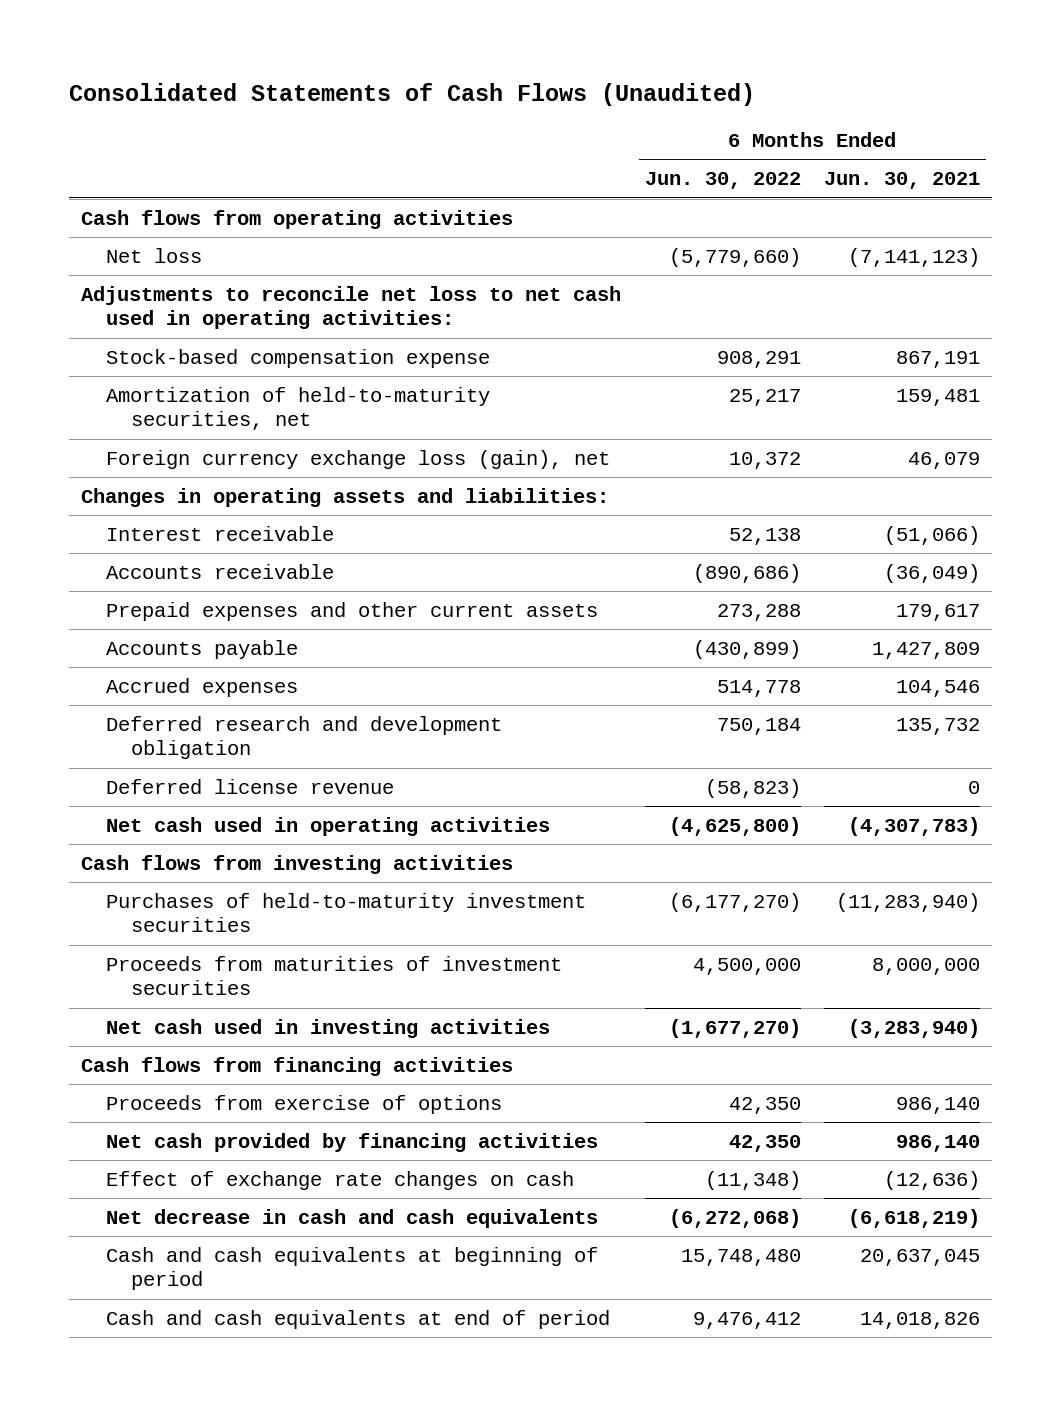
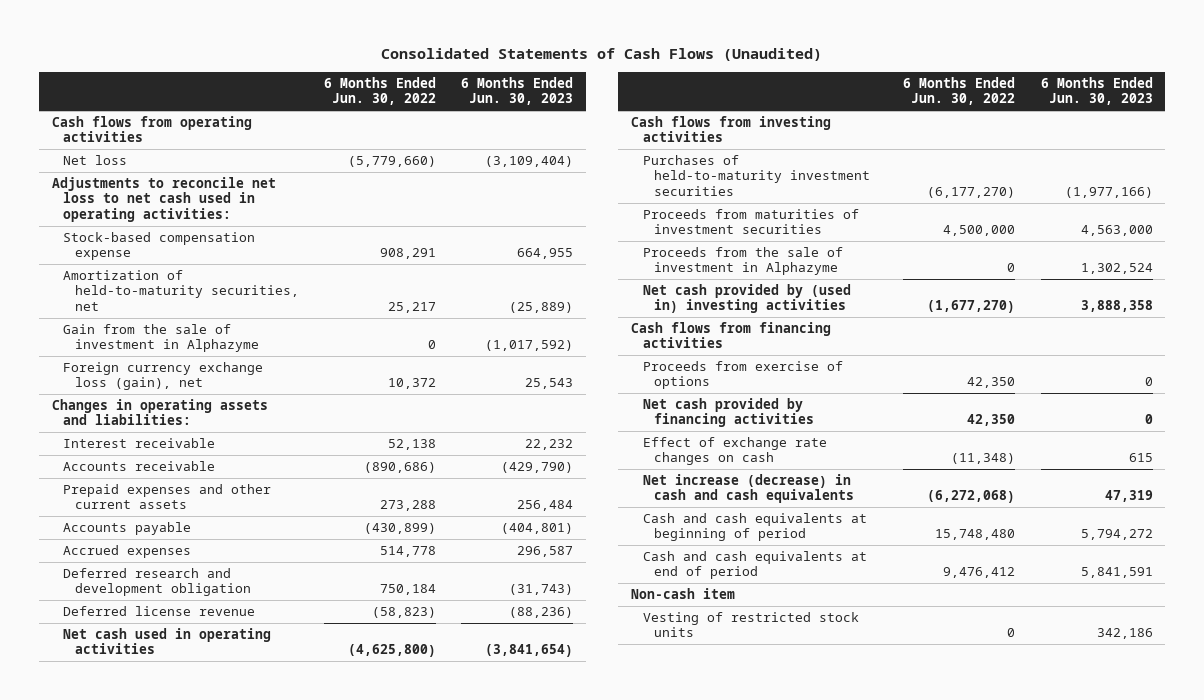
[824,172,981,190] Jun. 30, 2021 -> none
none -> [461,77,574,106] 6 Months Ended Jun. 30, 2023
none -> [63,324,259,353] Gain from the sale of investment in Alphazyme
none -> [642,247,843,276] Proceeds from the sale of investment in Alphazyme
[105,1018,550,1038] Net cash used in investing activities -> [642,284,851,314] Net cash provided by (used in) investing activities
[105,1208,598,1228] Net decrease in cash and cash equivalents -> [642,474,855,504] Net increase (decrease) in cash and cash equivalents
none -> [630,588,735,600] Non-cash item
none -> [642,612,859,638] Vesting of restricted stock units

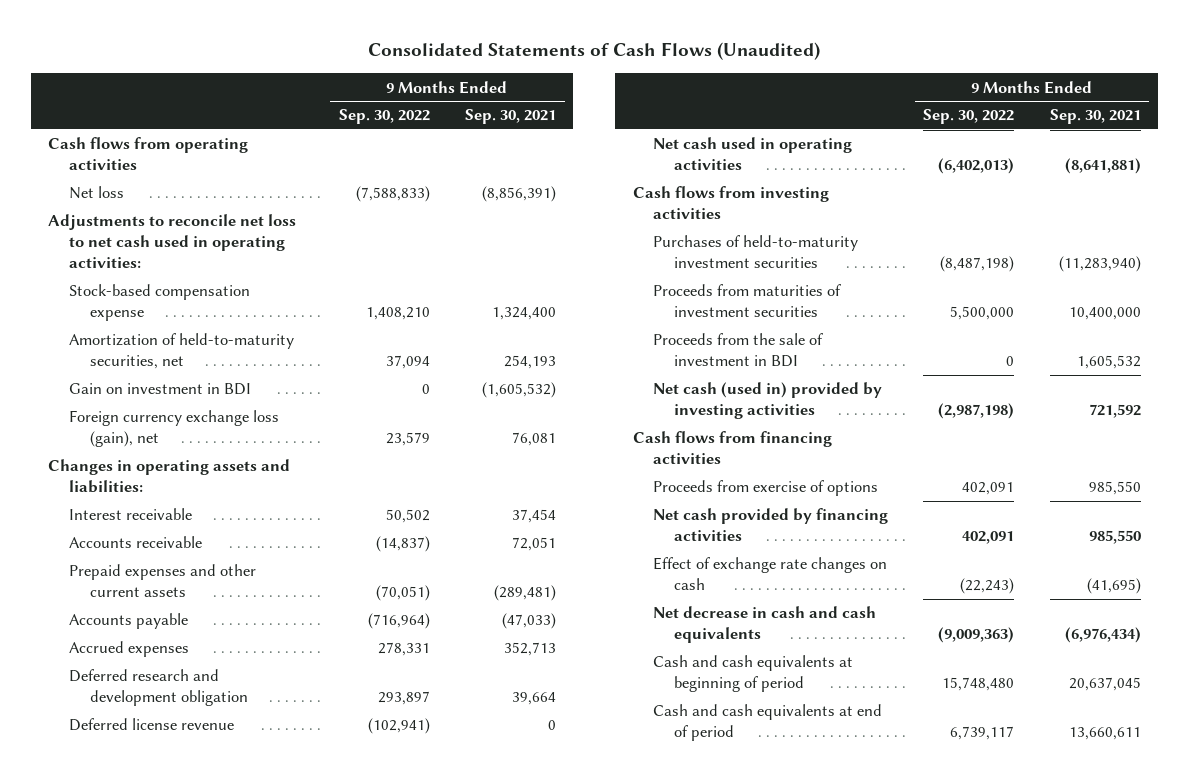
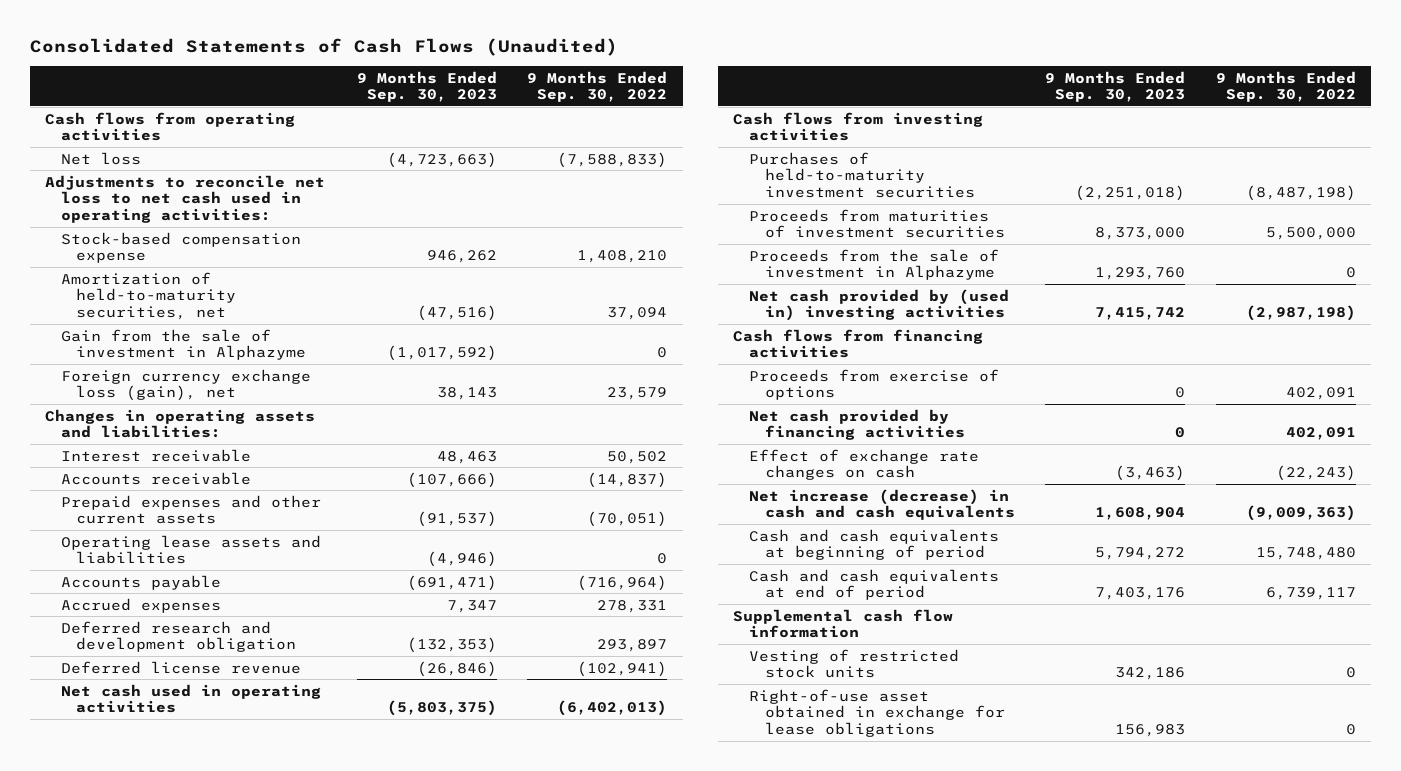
[464,109,556,125] Sep. 30, 2021 -> none
none -> [356,70,497,103] 9 Months Ended Sep. 30, 2023
[68,383,251,396] Gain on investment in BDI -> none
none -> [60,328,307,361] Gain from the sale of investment in Alphazyme
none -> [60,534,321,565] Operating lease assets and liabilities
[653,333,824,368] Proceeds from the sale of investment in BDI -> [749,248,1000,281] Proceeds from the sale of investment in Alphazyme
[653,382,883,420] Net cash (used in) provided by investing activities -> [749,288,1010,322] Net cash provided by (used in) investing activities
[653,606,877,644] Net decrease in cash and cash equivalents -> [749,488,1015,521] Net increase (decrease) in cash and cash equivalents
none -> [733,608,954,639] Supplemental cash flow information
none -> [749,648,960,679] Vesting of restricted stock units
none -> [749,688,1005,737] Right-of-use asset obtained in exchange for lease obligations

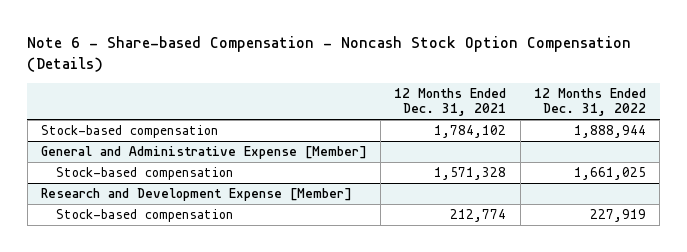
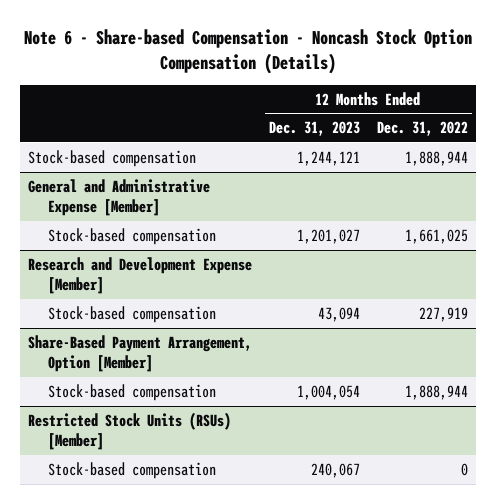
[394,87,507,117] 12 Months Ended Dec. 31, 2021 -> none
none -> [268,121,360,137] Dec. 31, 2023
none -> [27,334,252,372] Share-Based Payment Arrangement, Option [Member]
none -> [48,383,217,401] Stock-based compensation
none -> [27,411,231,450] Restricted Stock Units (RSUs) [Member]
none -> [48,461,217,479] Stock-based compensation

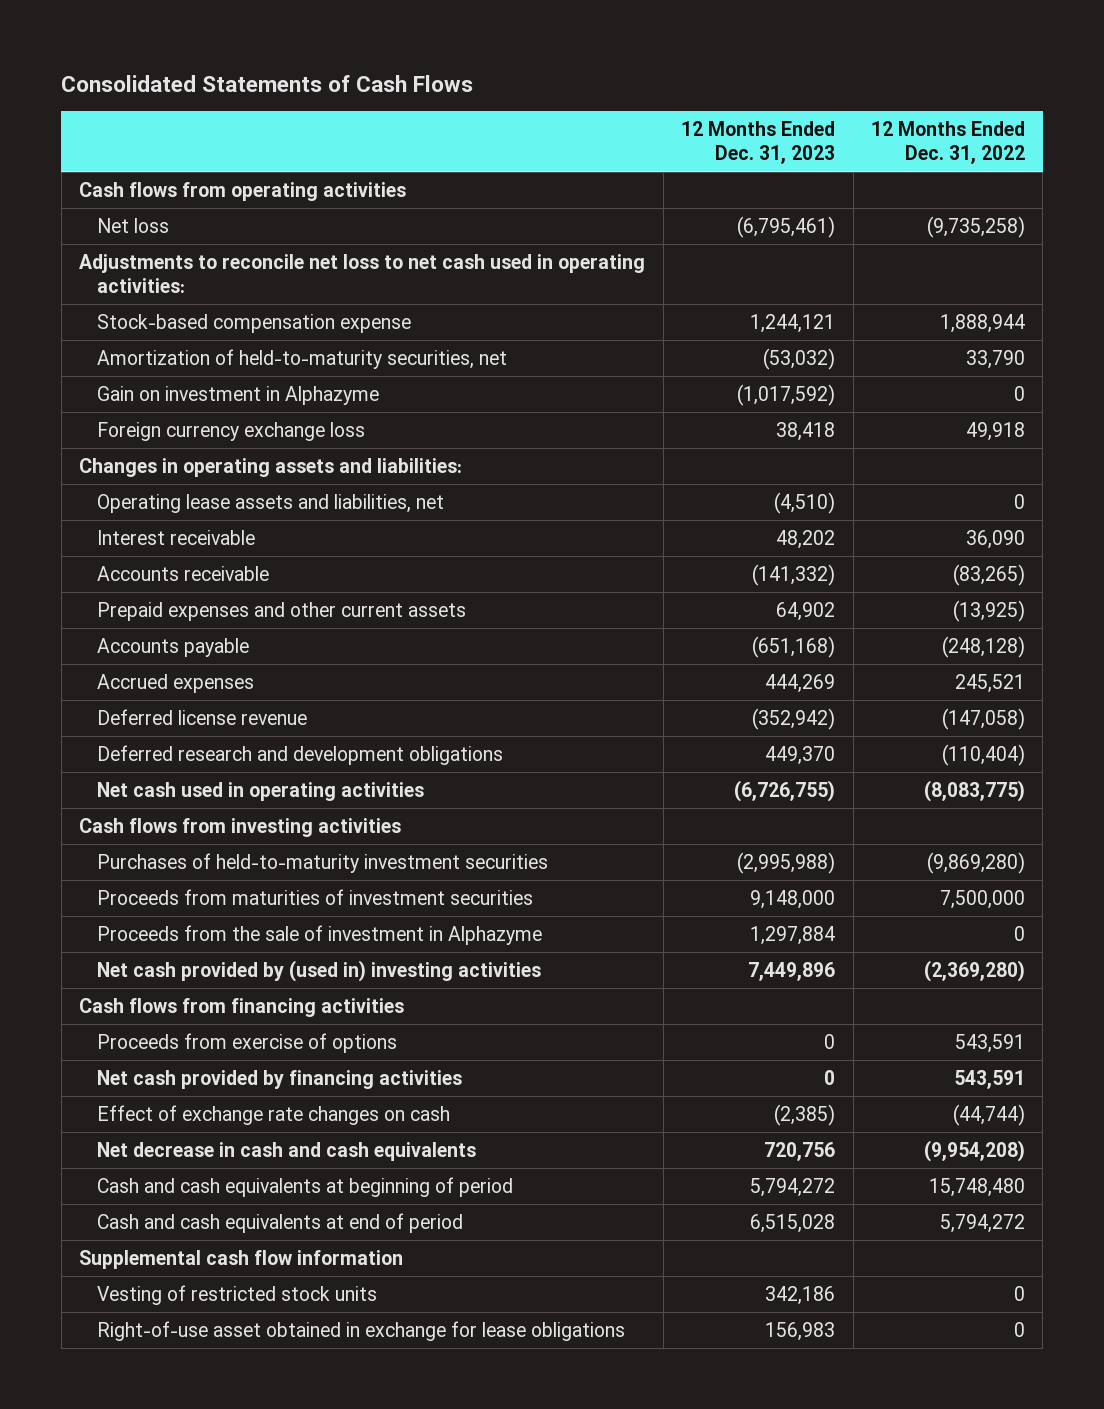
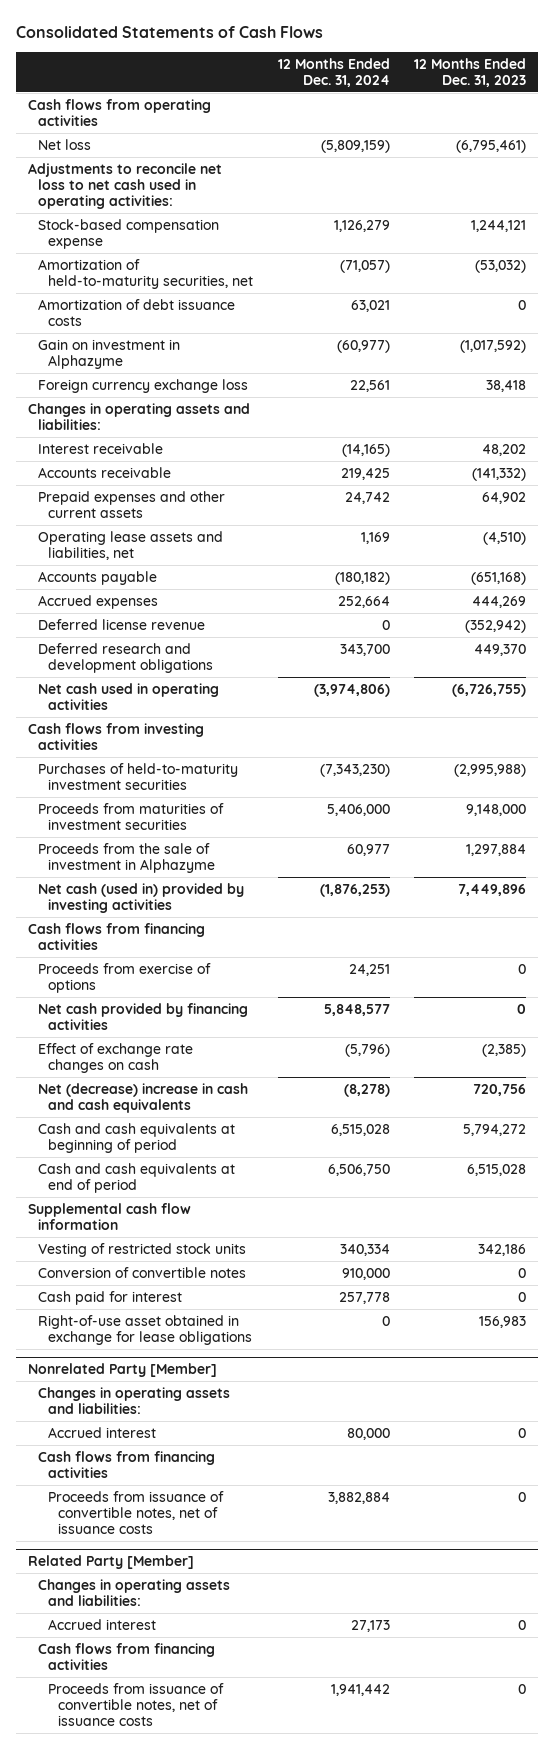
[870,121,1025,165] 12 Months Ended Dec. 31, 2022 -> none
none -> [277,57,390,87] 12 Months Ended Dec. 31, 2024
none -> [38,299,236,327] Amortization of debt issuance costs
[96,494,444,514] Operating lease assets and liabilities, net -> [38,531,224,561] Operating lease assets and liabilities, net
[96,960,541,983] Net cash provided by (used in) investing activities -> [38,883,245,914] Net cash (used in) provided by investing activities
[96,1142,476,1162] Net decrease in cash and cash equivalents -> [38,1083,249,1114] Net (decrease) increase in cash and cash equivalents
none -> [38,1267,247,1279] Conversion of convertible notes
none -> [38,1291,183,1306] Cash paid for interest
none -> [28,1363,218,1378] Nonrelated Party [Member]
none -> [38,1387,231,1415] Changes in operating assets and liabilities:
none -> [48,1427,157,1439] Accrued interest
none -> [38,1451,216,1479] Cash flows from financing activities
none -> [48,1491,225,1535] Proceeds from issuance of convertible notes, net of issuance costs
none -> [28,1555,195,1570] Related Party [Member]
none -> [38,1579,231,1607] Changes in operating assets and liabilities:
none -> [48,1619,157,1631] Accrued interest
none -> [38,1643,216,1671] Cash flows from financing activities
none -> [48,1683,225,1727] Proceeds from issuance of convertible notes, net of issuance costs

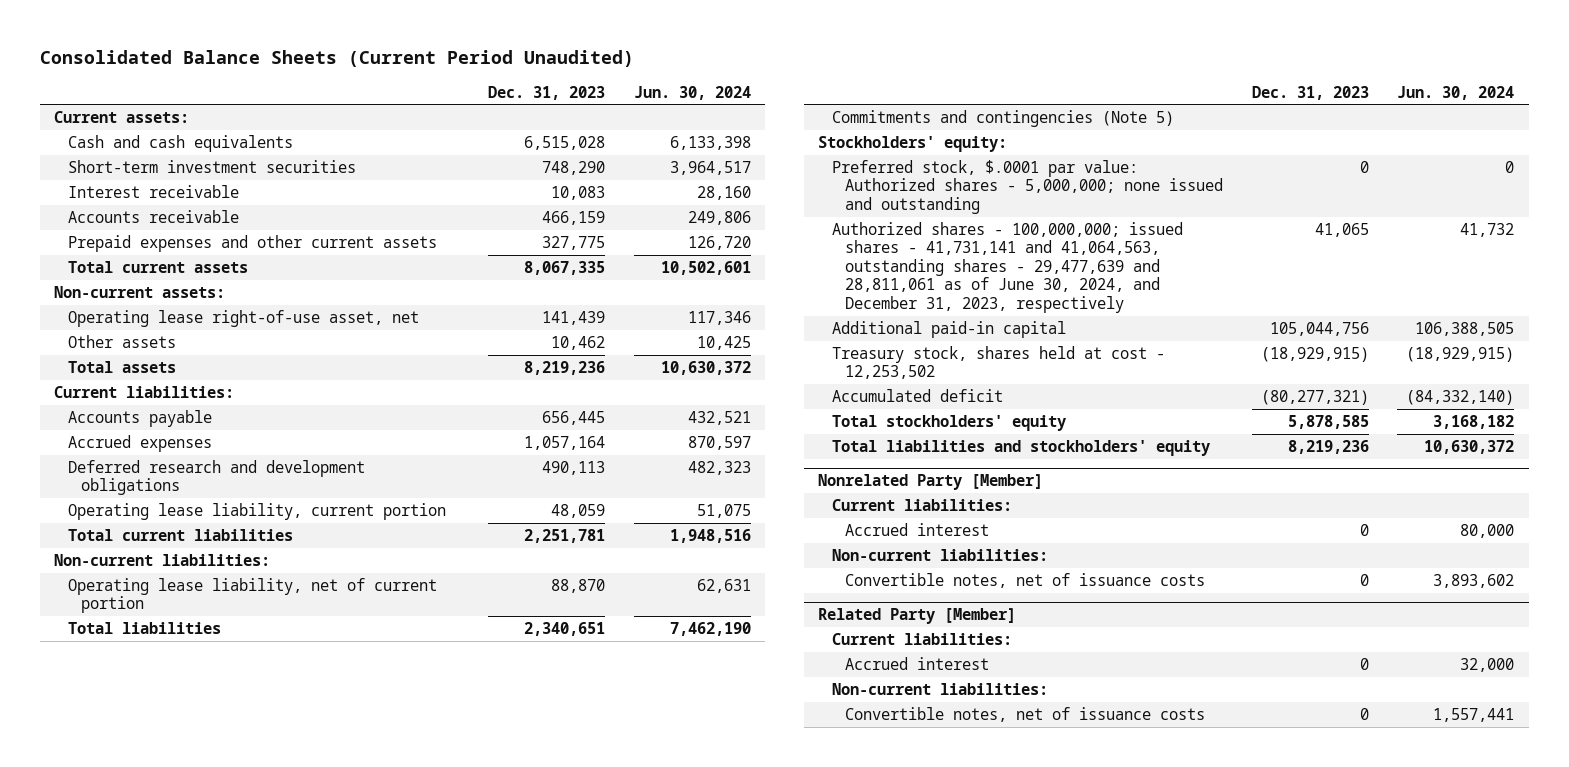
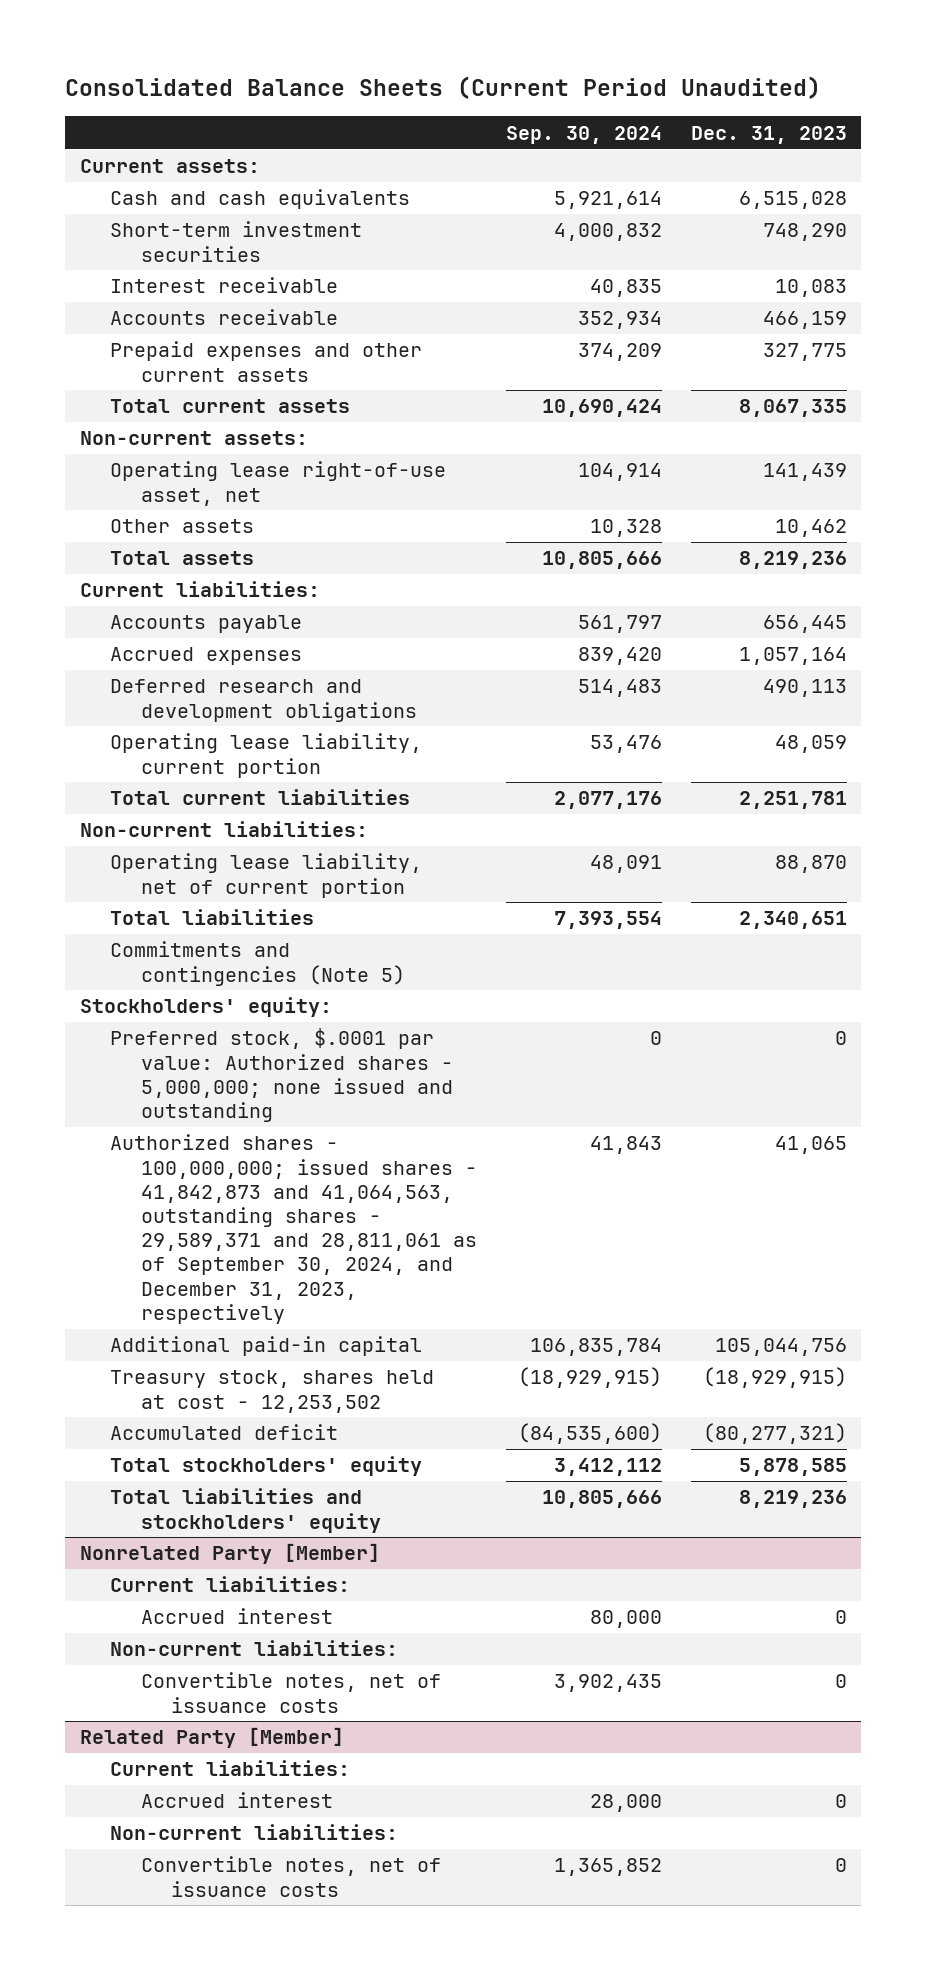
[633,85,751,100] Jun. 30, 2024 -> none
none -> [505,125,662,144] Sep. 30, 2024
[831,221,1183,313] Authorized shares - 100,000,000; issued shares - 41,731,141 and 41,064,563, outstanding shares - 29,477,639 and 28,811,061 as of June 30, 2024, and December 31, 2023, respectively -> [110,1134,477,1324] Authorized shares - 100,000,000; issued shares - 41,842,873 and 41,064,563, outstanding shares - 29,589,371 and 28,811,061 as of September 30, 2024, and December 31, 2023, respectively

